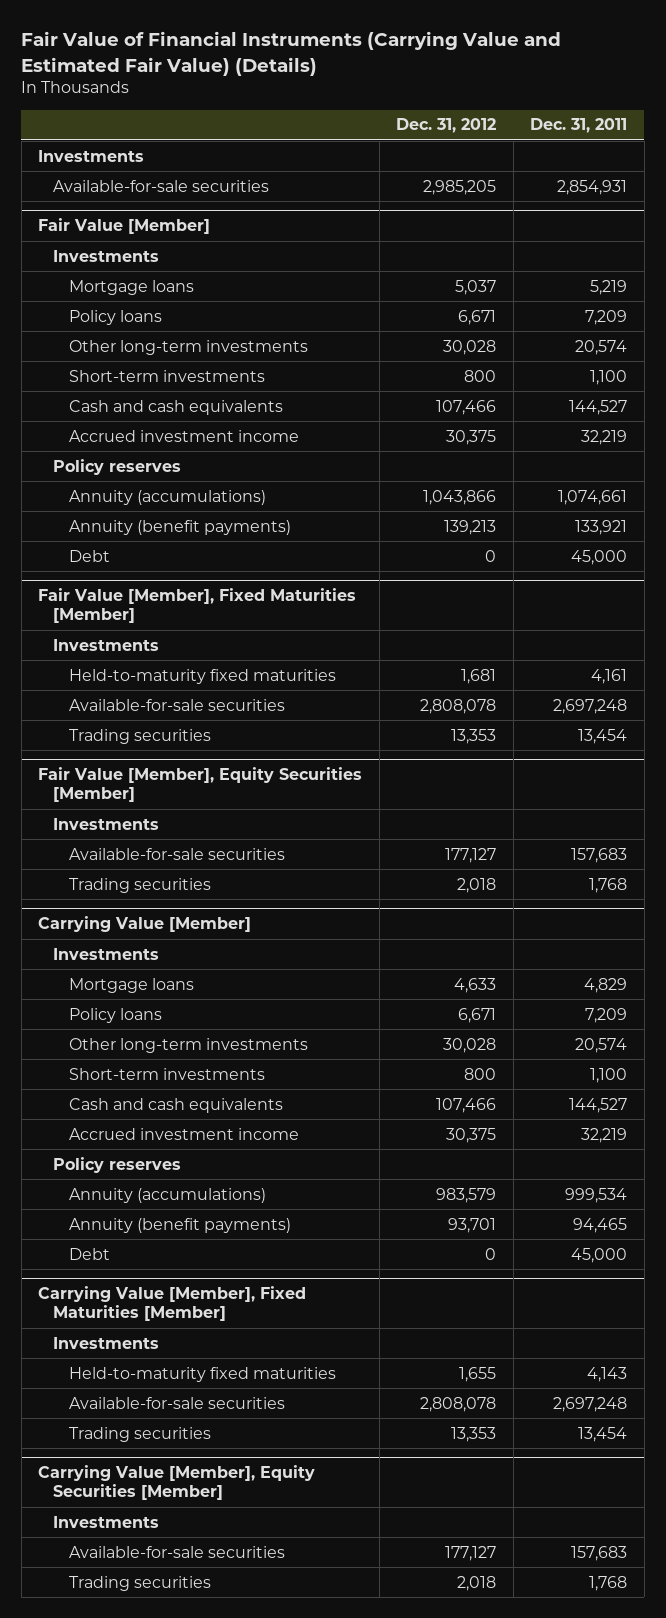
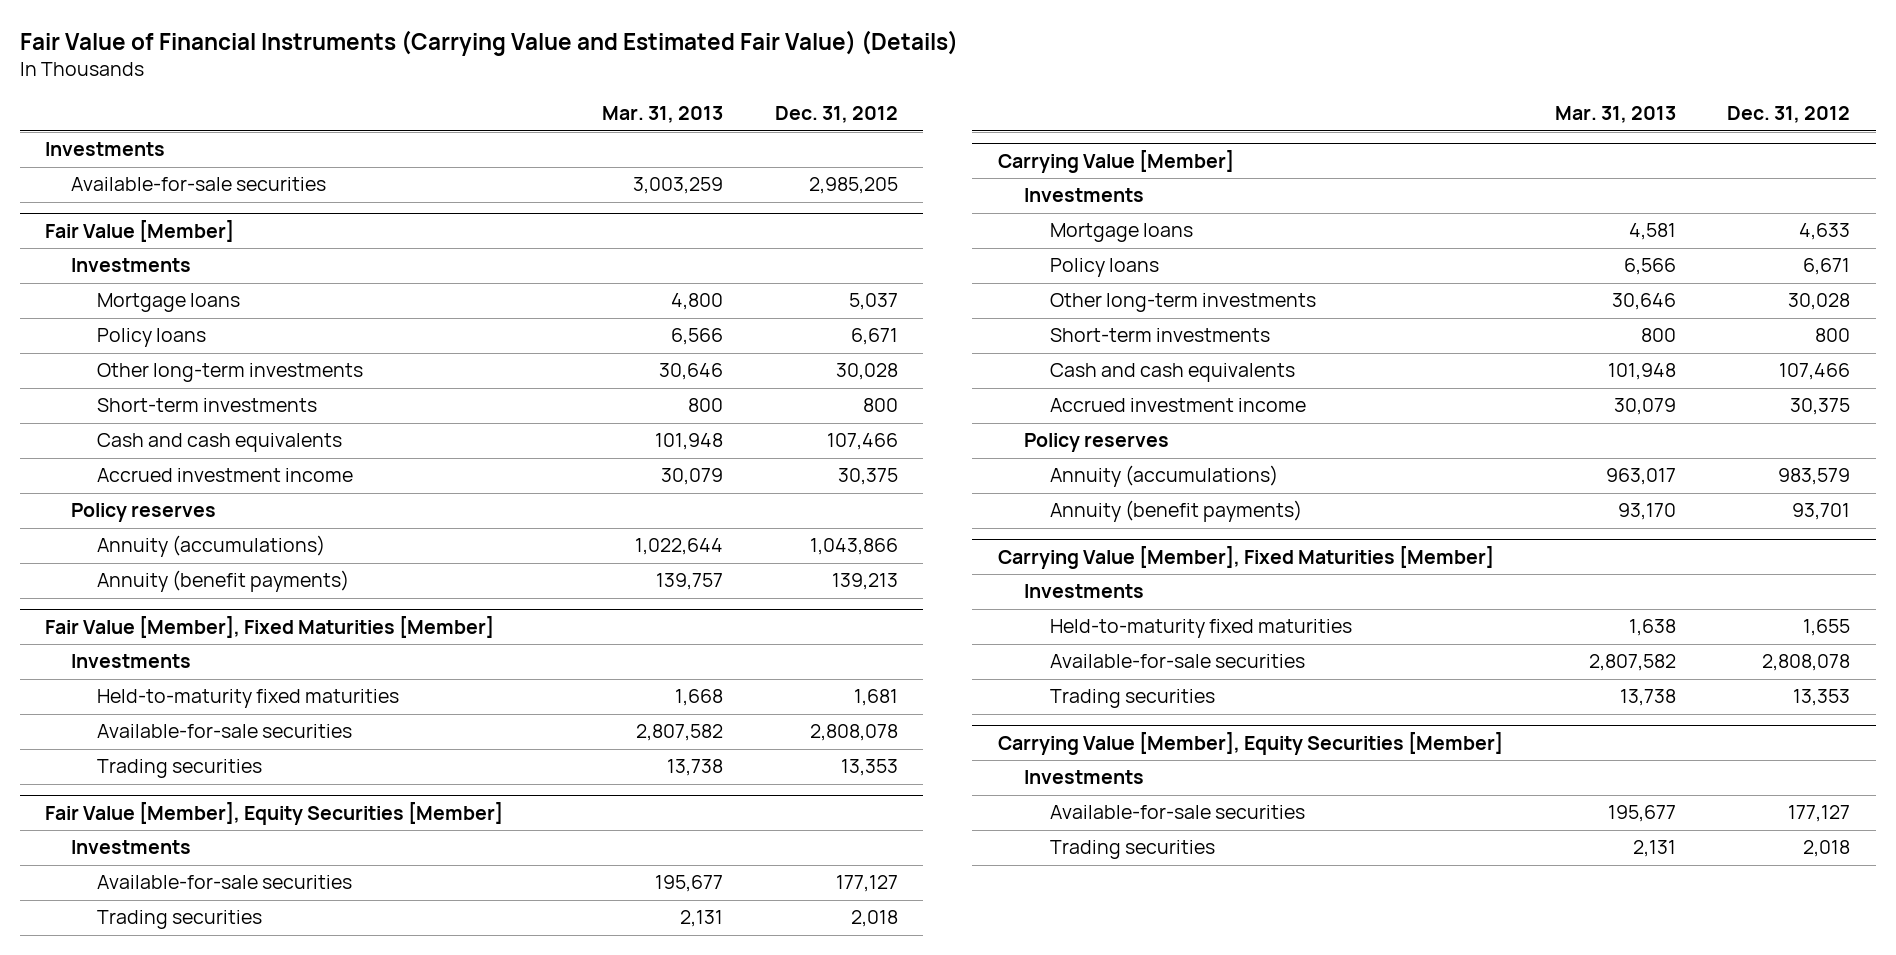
[530,118,628,134] Dec. 31, 2011 -> none
none -> [601,106,723,124] Mar. 31, 2013
[68,549,110,562] Debt -> none
[68,1247,110,1260] Debt -> none

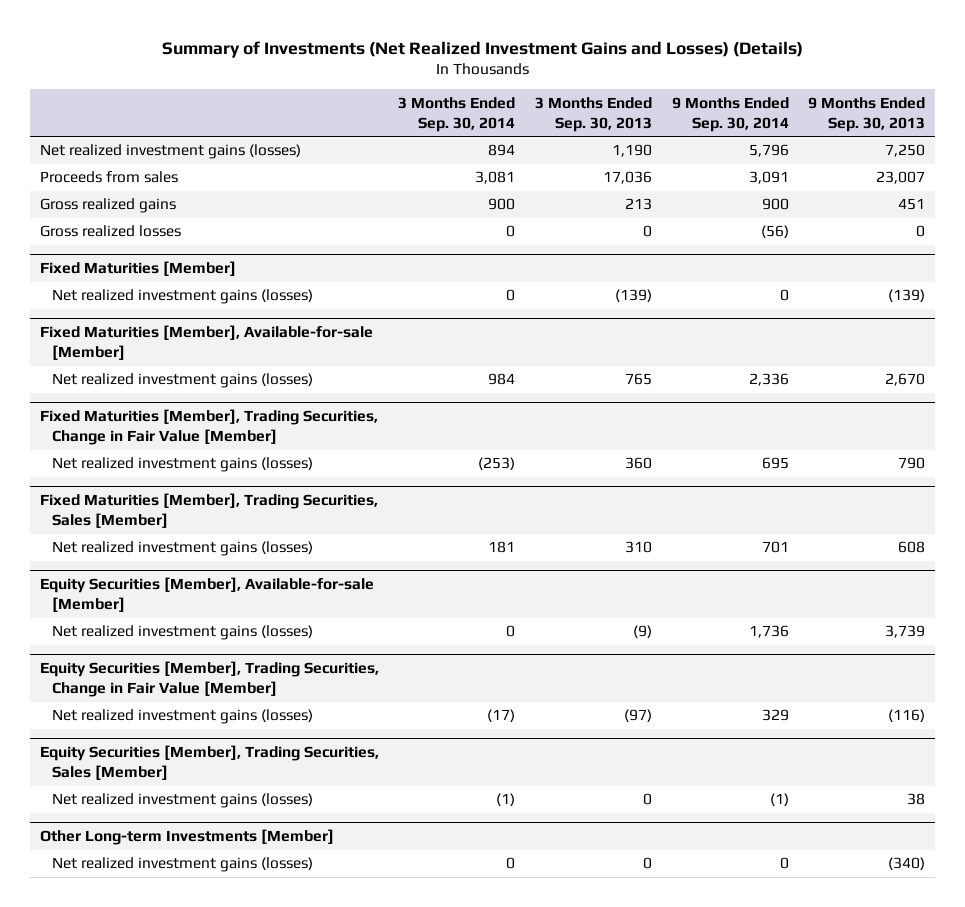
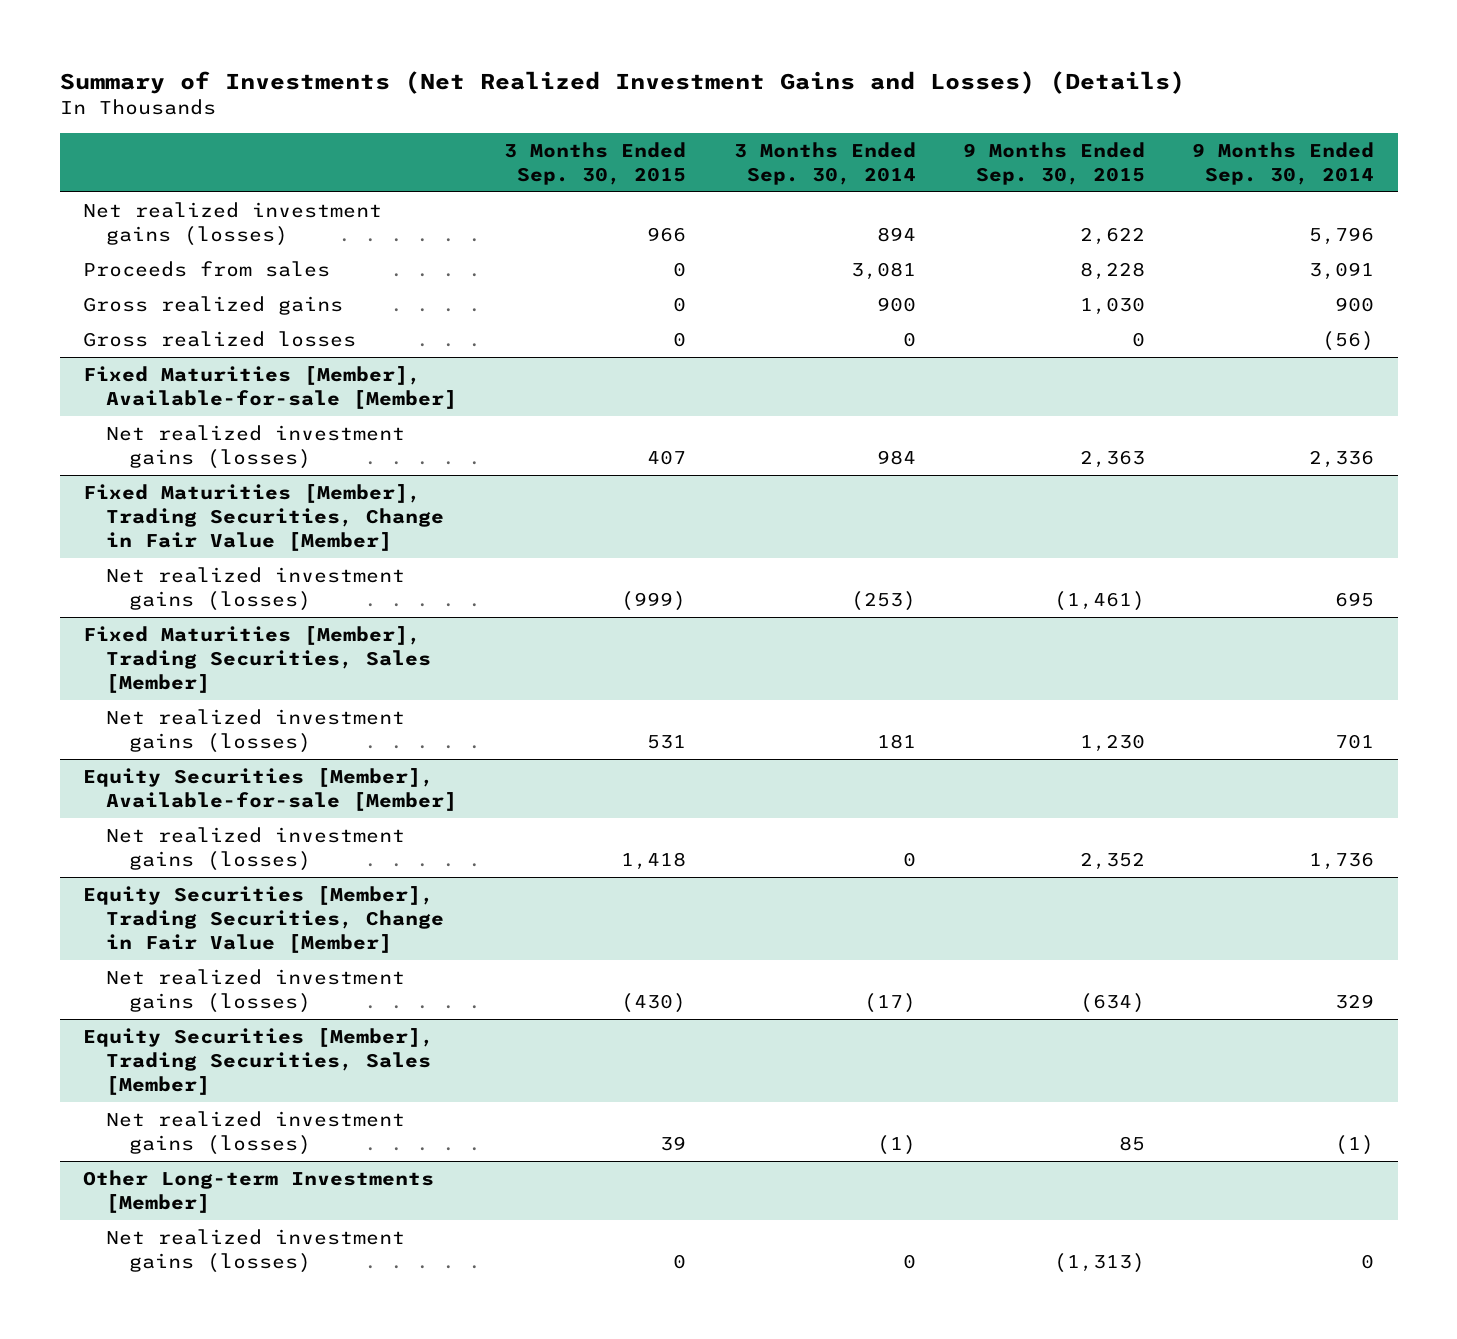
[535,96,653,132] 3 Months Ended Sep. 30, 2013 -> none
[808,96,926,132] 9 Months Ended Sep. 30, 2013 -> none
none -> [504,141,687,185] 3 Months Ended Sep. 30, 2015
none -> [962,141,1145,185] 9 Months Ended Sep. 30, 2015
[39,261,236,277] Fixed Maturities [Member] -> none
[51,289,313,305] Net realized investment gains (losses) -> none

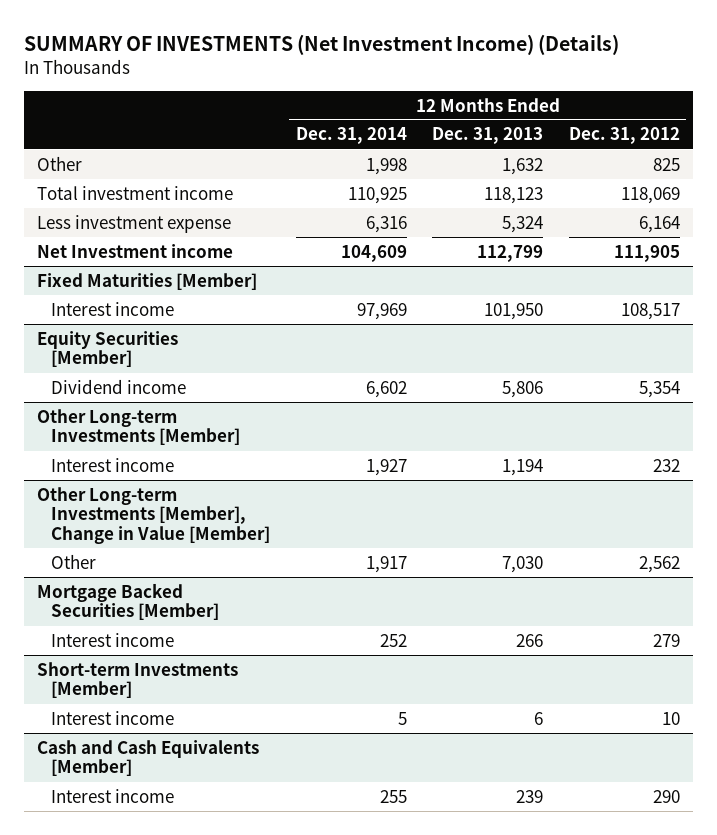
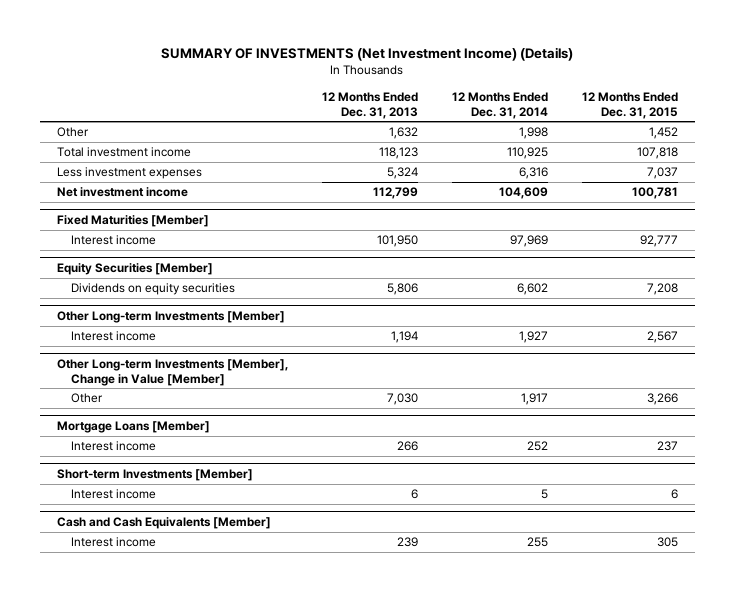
[569,127,681,145] Dec. 31, 2012 -> none
none -> [581,91,678,119] 12 Months Ended Dec. 31, 2015
[36,214,231,233] Less investment expense -> [56,167,202,180] Less investment expenses
[36,243,233,258] Net Investment income -> [56,187,188,198] Net investment income
[51,378,187,394] Dividend income -> [71,283,236,296] Dividends on equity securities
[36,582,220,621] Mortgage Backed Securities [Member] -> [56,420,210,433] Mortgage Loans [Member]

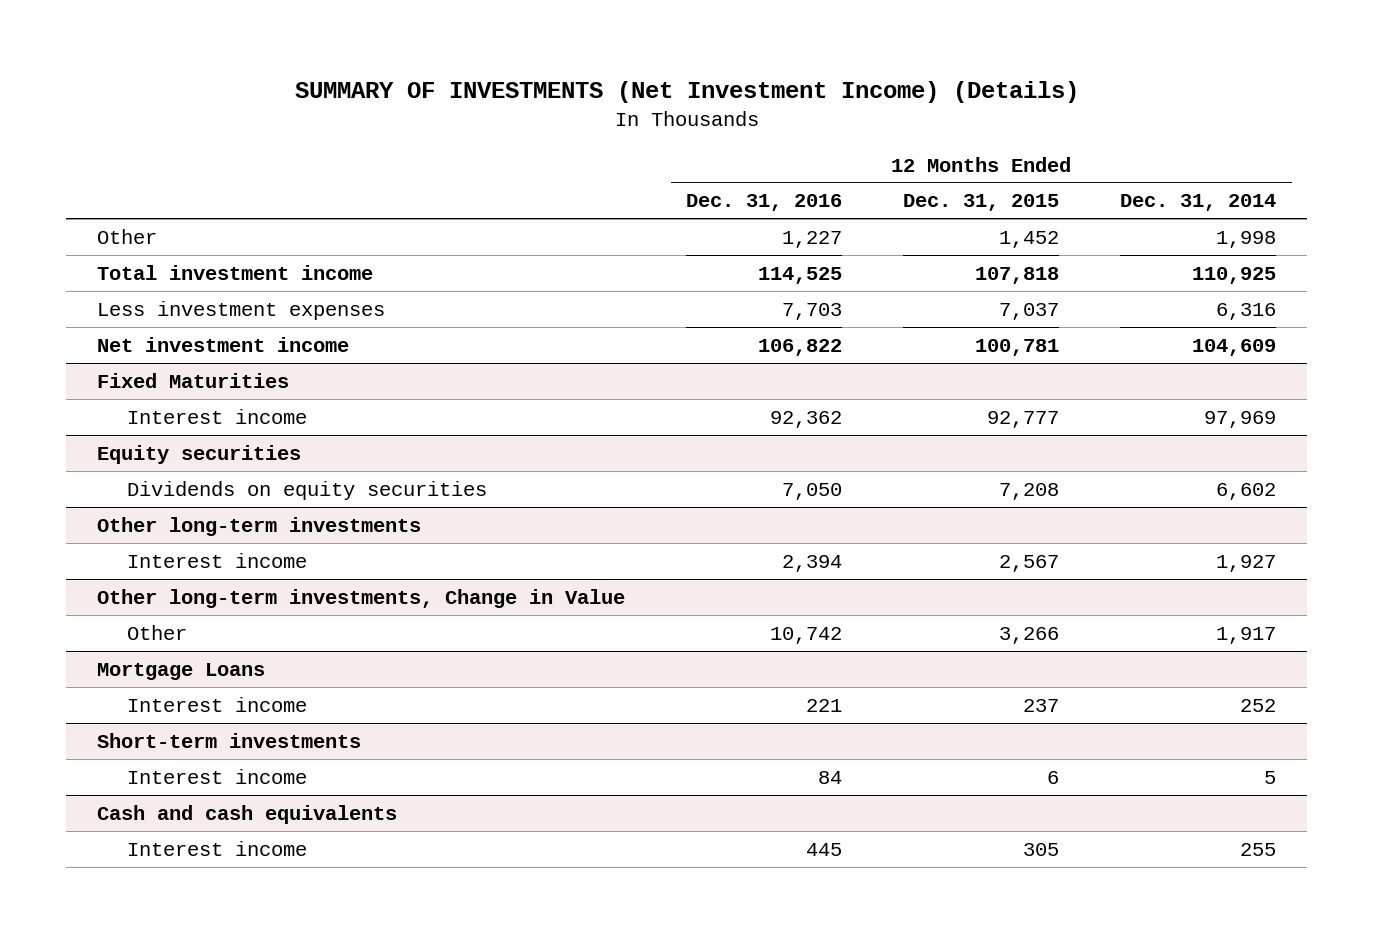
[321,91,418,119] 12 Months Ended Dec. 31, 2013 -> none
none -> [685,194,842,212] Dec. 31, 2016
[56,214,209,227] Fixed Maturities [Member] -> [96,372,289,388] Fixed Maturities
[56,262,213,275] Equity Securities [Member] -> [96,444,301,464] Equity securities
[56,310,285,323] Other Long-term Investments [Member] -> [96,516,421,536] Other long-term investments
[56,358,288,386] Other Long-term Investments [Member], Change in Value [Member] -> [96,588,625,608] Other long-term investments, Change in Value
[56,420,210,433] Mortgage Loans [Member] -> [96,662,265,680] Mortgage Loans
[56,468,253,481] Short-term Investments [Member] -> [96,732,361,748] Short-term investments
[56,516,271,529] Cash and Cash Equivalents [Member] -> [96,804,397,824] Cash and cash equivalents

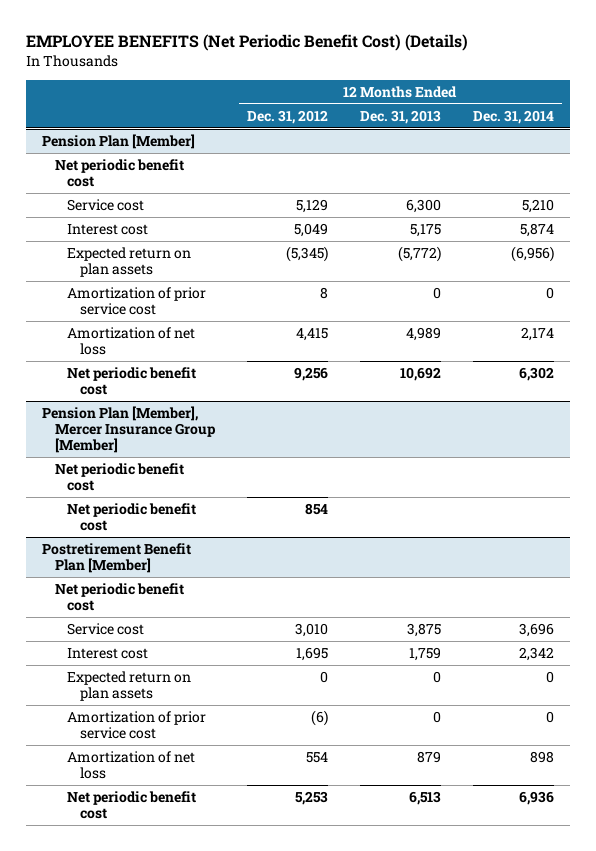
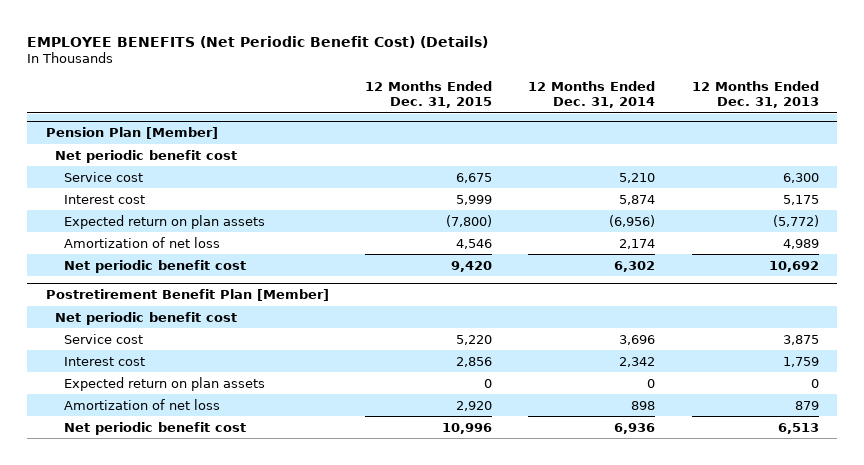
[246,109,328,124] Dec. 31, 2012 -> none
none -> [365,81,493,109] 12 Months Ended Dec. 31, 2015
[67,286,207,316] Amortization of prior service cost -> none
[41,405,216,454] Pension Plan [Member], Mercer Insurance Group [Member] -> none
[54,462,184,492] Net periodic benefit cost -> none
[67,502,197,532] Net periodic benefit cost -> none
[67,710,207,740] Amortization of prior service cost -> none

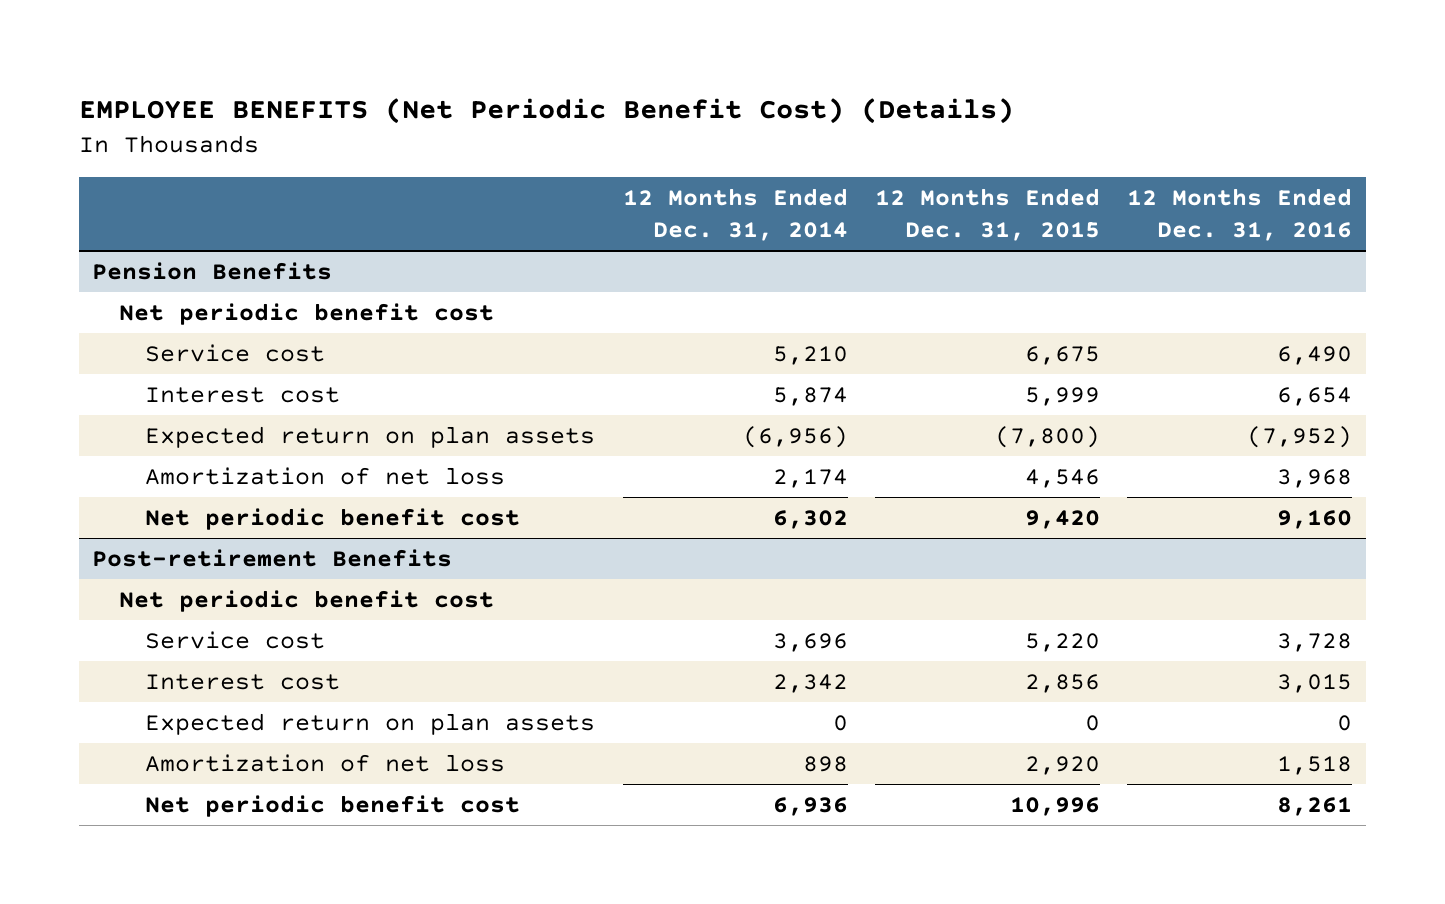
[691,81,819,109] 12 Months Ended Dec. 31, 2013 -> none
none -> [1127,188,1353,242] 12 Months Ended Dec. 31, 2016
[45,127,218,140] Pension Plan [Member] -> [92,261,333,280] Pension Benefits
[45,289,329,302] Postretirement Benefit Plan [Member] -> [92,548,453,567] Post-retirement Benefits

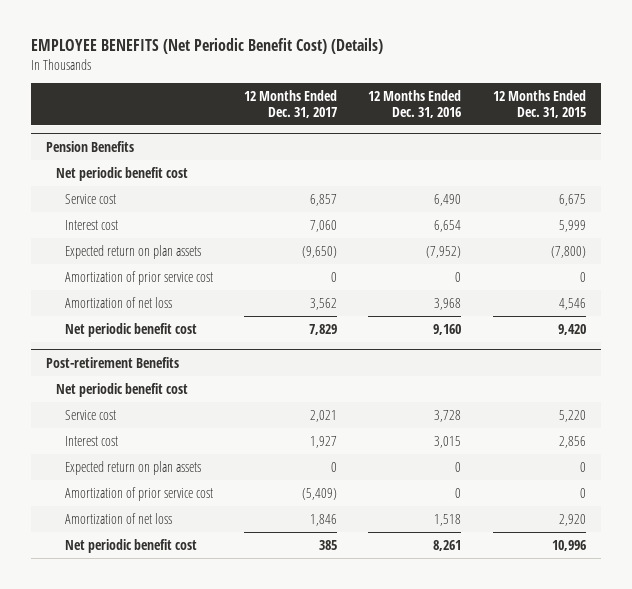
[622,188,848,242] 12 Months Ended Dec. 31, 2014 -> none
none -> [244,89,338,118] 12 Months Ended Dec. 31, 2017
none -> [65,270,214,285] Amortization of prior service cost
none -> [65,486,214,501] Amortization of prior service cost

